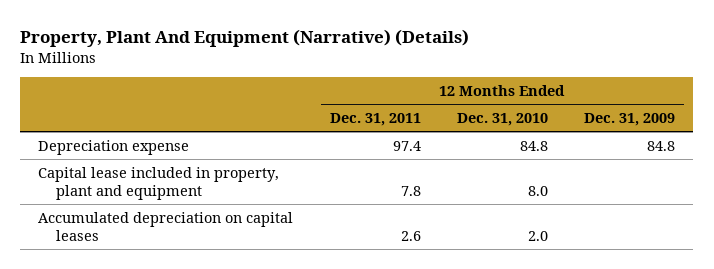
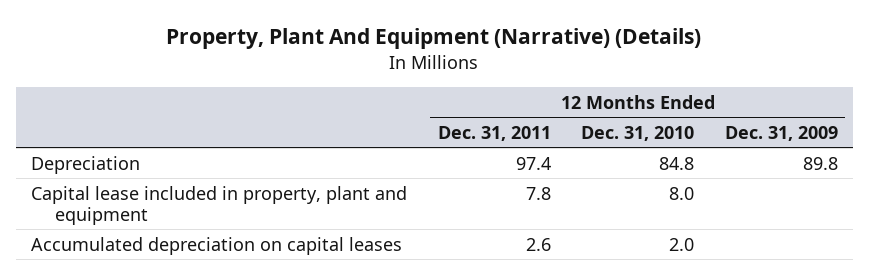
[38,139,190,155] Depreciation expense -> [31,155,141,174] Depreciation
[647,140,676,151] 84.8 -> [802,156,838,170] 89.8

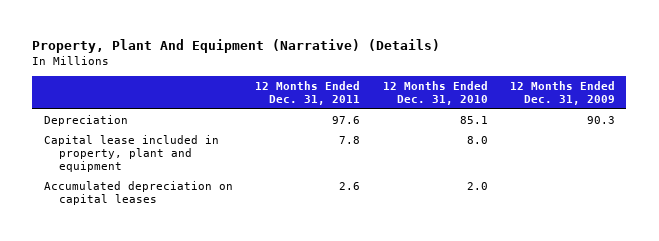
[515,156,551,170] 97.4 -> [332,115,361,124] 97.6
[659,156,695,170] 84.8 -> [459,115,488,124] 85.1
[802,156,838,170] 89.8 -> [587,115,616,124] 90.3

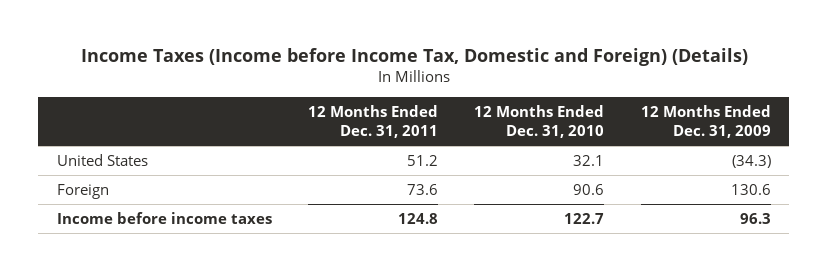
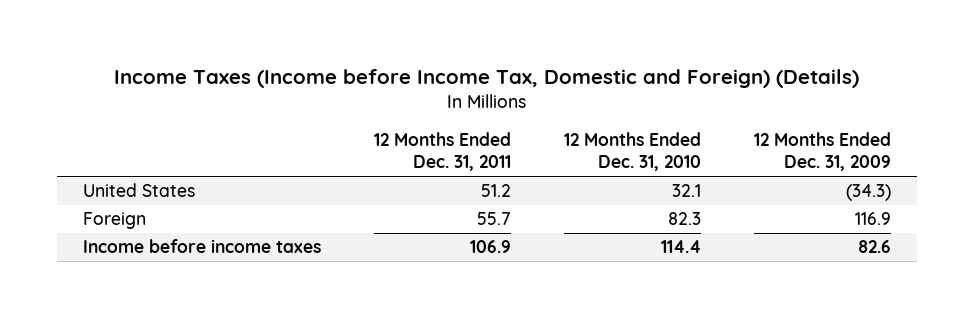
[407,184,439,196] 73.6 -> [477,212,512,226] 55.7
[573,184,605,196] 90.6 -> [667,212,701,226] 82.3
[730,184,771,196] 130.6 -> [854,212,891,226] 116.9
[398,213,439,225] 124.8 -> [470,240,512,254] 106.9
[564,213,605,225] 122.7 -> [660,240,701,254] 114.4
[739,213,771,225] 96.3 -> [857,240,891,254] 82.6

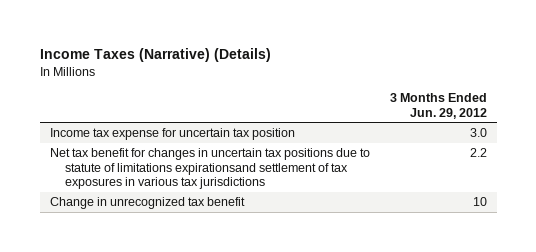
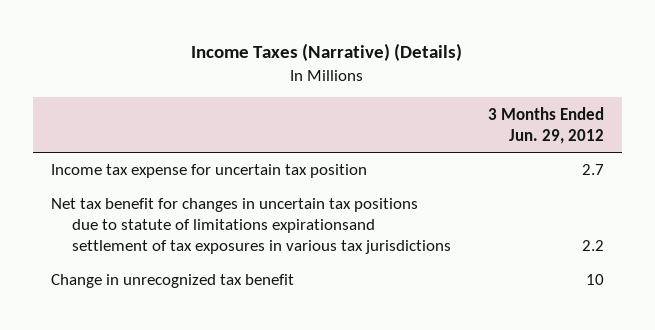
[469,128,487,138] 3.0 -> [581,164,604,176] 2.7

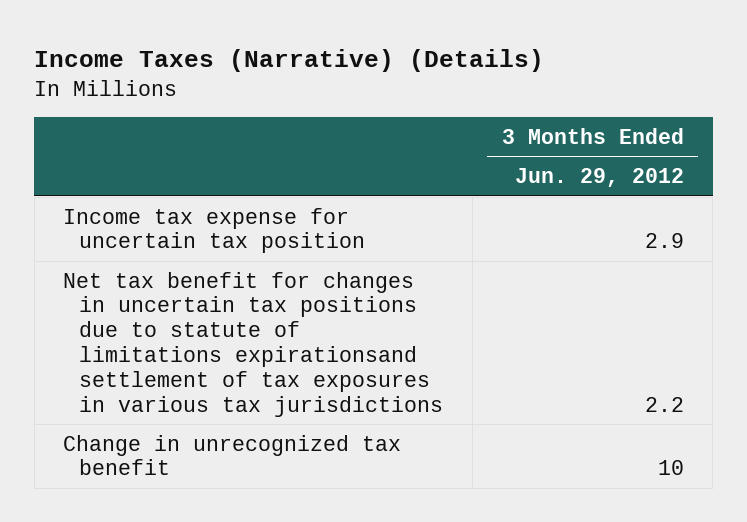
[581,164,604,176] 2.7 -> [644,233,684,249] 2.9

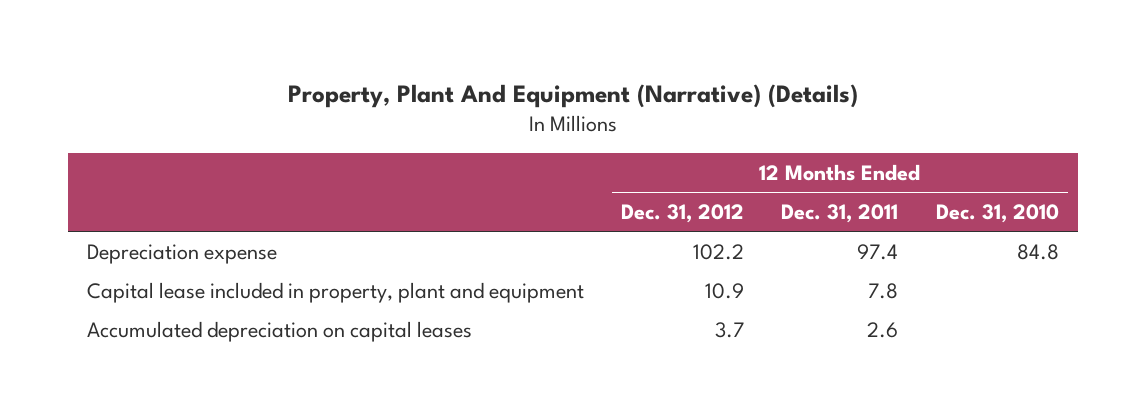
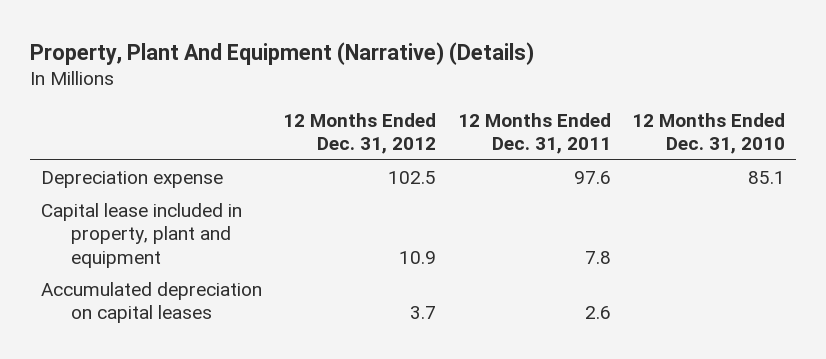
[693,243,745,260] 102.2 -> [388,170,437,184] 102.5
[857,243,899,260] 97.4 -> [573,170,611,184] 97.6
[1016,243,1059,260] 84.8 -> [748,170,786,184] 85.1

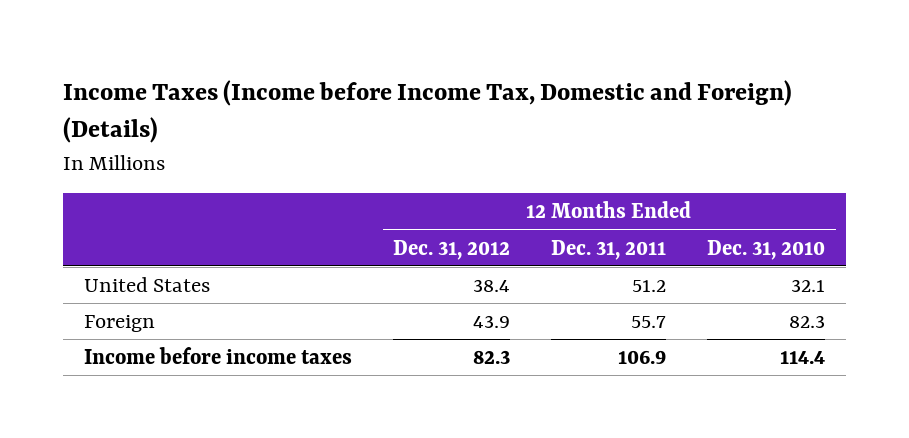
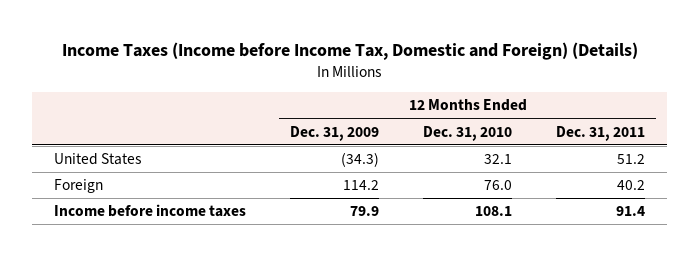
[393,239,511,260] Dec. 31, 2012 -> none
none -> [289,125,379,141] Dec. 31, 2009
[631,315,667,328] 55.7 -> [617,180,646,191] 40.2
[789,314,826,328] 82.3 -> [484,180,513,191] 76.0
[618,349,667,364] 106.9 -> [616,206,646,217] 91.4
[780,350,826,364] 114.4 -> [475,206,513,217] 108.1

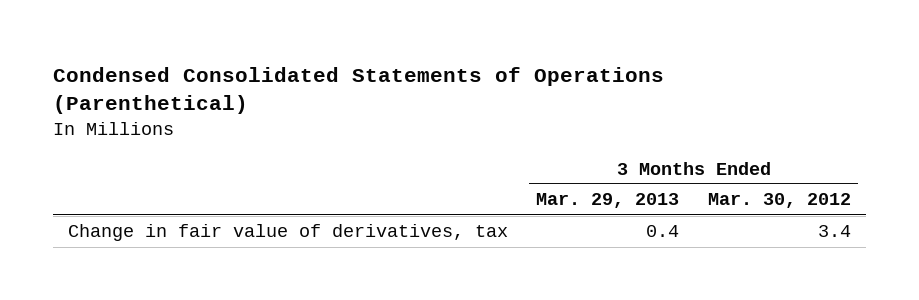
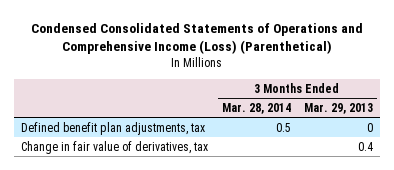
[53,66,665,115] Condensed Consolidated Statements of Operations (Parenthetical) -> [31,22,364,55] Condensed Consolidated Statements of Operations and Comprehensive Income (Loss) (Parenthetical)
[708,193,852,209] Mar. 30, 2012 -> none
none -> [221,102,291,114] Mar. 28, 2014
none -> [20,121,205,135] Defined benefit plan adjustments, tax

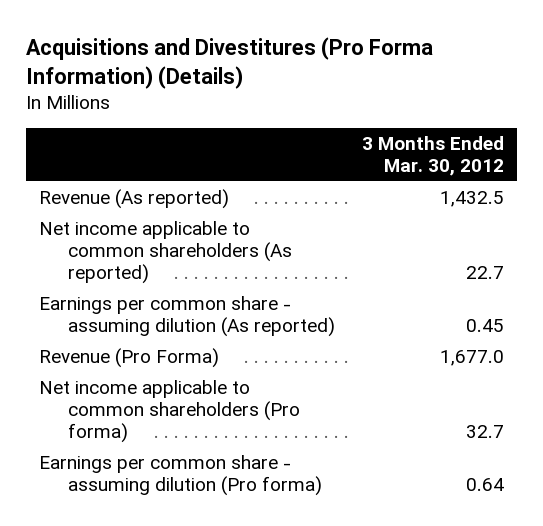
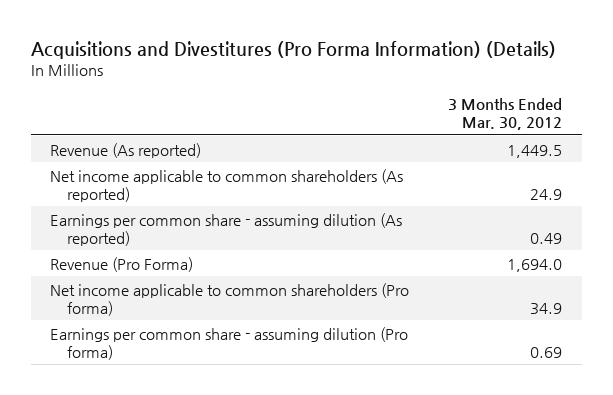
[439,190,504,207] 1,432.5 -> [507,144,563,158] 1,449.5
[465,266,504,280] 22.7 -> [530,188,563,200] 24.9
[465,319,504,333] 0.45 -> [530,232,563,244] 0.49
[439,349,504,366] 1,677.0 -> [507,258,563,272] 1,694.0
[465,425,504,439] 32.7 -> [530,302,563,315] 34.9
[465,478,504,492] 0.64 -> [530,346,563,358] 0.69

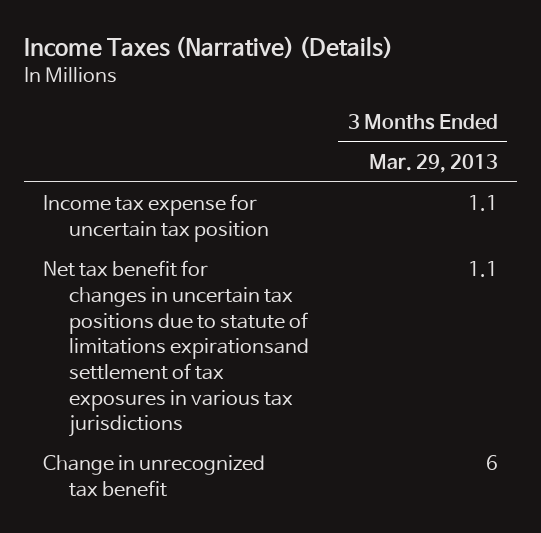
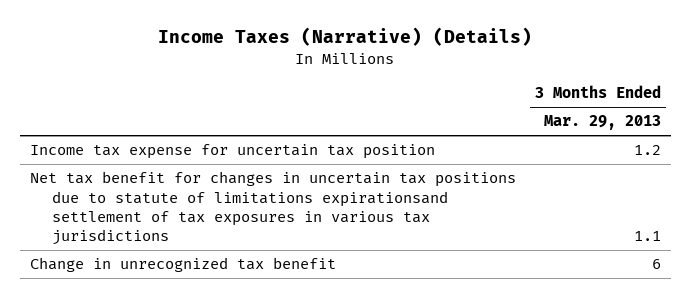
[467,195,498,212] 1.1 -> [634,145,662,156] 1.2

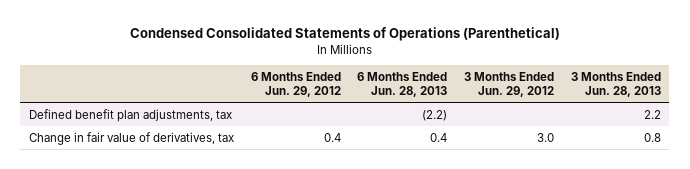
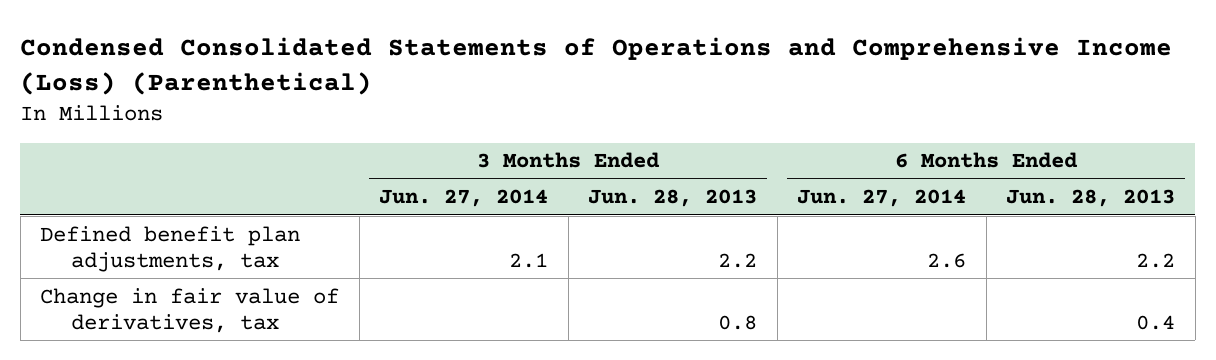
[129,27,560,42] Condensed Consolidated Statements of Operations (Parenthetical) -> [20,37,1173,96] Condensed Consolidated Statements of Operations and Comprehensive Income (Loss) (Parenthetical)
[250,71,341,97] 6 Months Ended Jun. 29, 2012 -> none
[464,71,555,97] 3 Months Ended Jun. 29, 2012 -> none
none -> [379,189,549,208] Jun. 27, 2014
none -> [797,189,967,208] Jun. 27, 2014
[422,109,448,121] (2.2) -> [1136,252,1176,268] 2.2

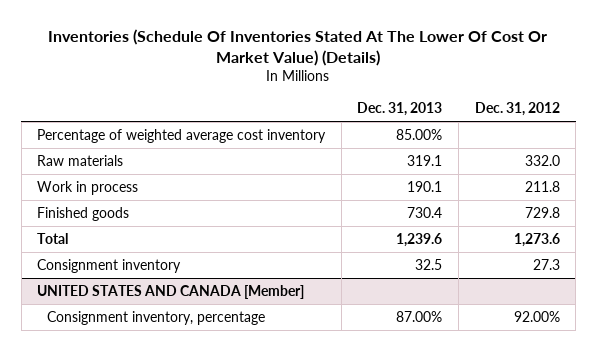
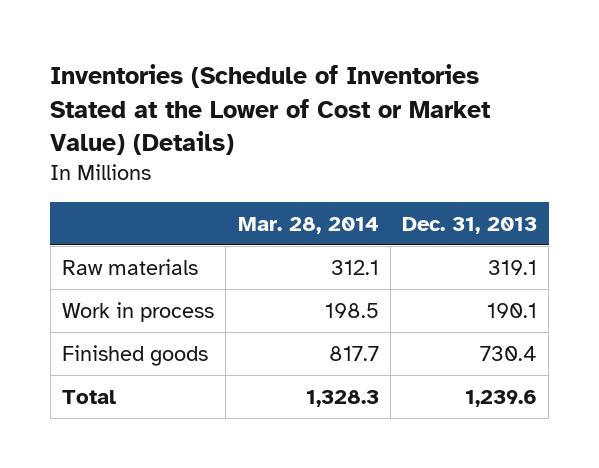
[48,29,548,67] Inventories (Schedule Of Inventories Stated At The Lower Of Cost Or Market Value) (Details) -> [50,63,491,156] Inventories (Schedule of Inventories Stated at the Lower of Cost or Market Value) (Details)
[474,102,560,117] Dec. 31, 2012 -> none
none -> [237,216,379,234] Mar. 28, 2014
[37,129,327,144] Percentage of weighted average cost inventory -> none
[37,259,182,274] Consignment inventory -> none
[37,285,305,300] UNITED STATES AND CANADA [Member] -> none
[46,311,265,326] Consignment inventory, percentage -> none

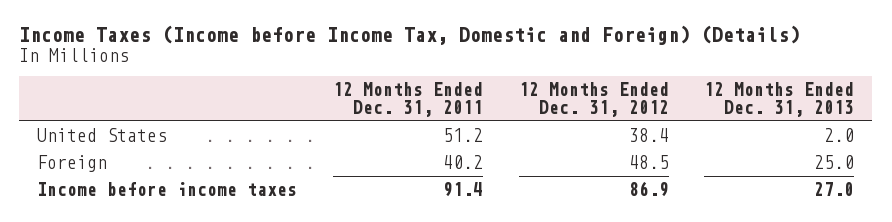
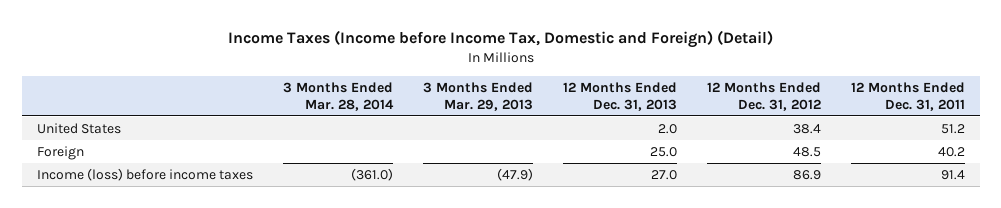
[19,24,801,45] Income Taxes (Income before Income Tax, Domestic and Foreign) (Details) -> [227,30,773,49] Income Taxes (Income before Income Tax, Domestic and Foreign) (Detail)
none -> [282,81,394,111] 3 Months Ended Mar. 28, 2014
none -> [422,81,533,111] 3 Months Ended Mar. 29, 2013
[37,182,298,197] Income before income taxes -> [36,167,253,181] Income (loss) before income taxes

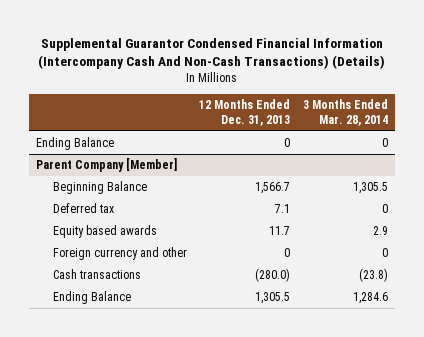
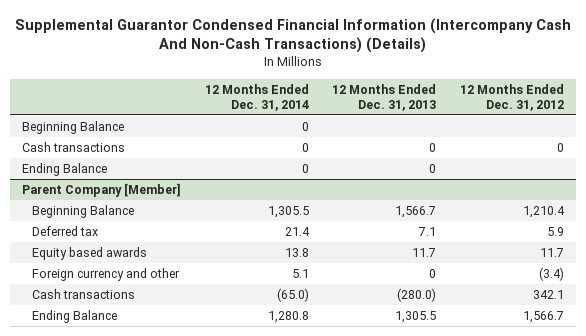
[303,98,389,126] 3 Months Ended Mar. 28, 2014 -> none
none -> [204,83,309,111] 12 Months Ended Dec. 31, 2014
none -> [459,83,564,111] 12 Months Ended Dec. 31, 2012
none -> [22,120,125,134] Beginning Balance
none -> [22,141,126,152] Cash transactions

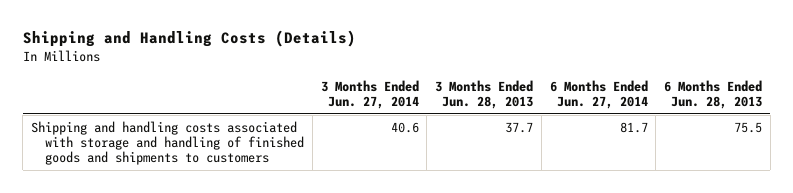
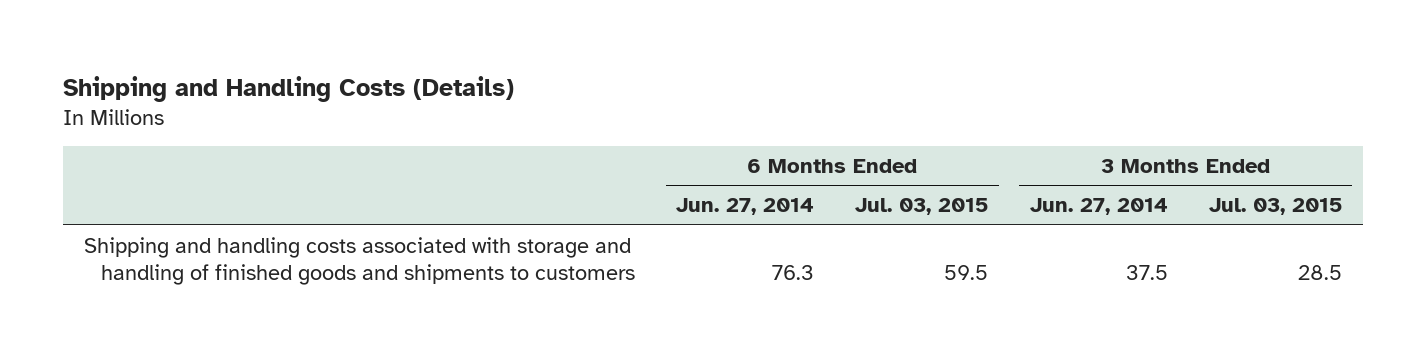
[435,79,534,109] 3 Months Ended Jun. 28, 2013 -> none
[664,79,763,109] 6 Months Ended Jun. 28, 2013 -> none
none -> [855,198,989,216] Jul. 03, 2015
none -> [1208,198,1342,216] Jul. 03, 2015
[390,121,419,133] 40.6 -> [1125,264,1168,280] 37.5
[619,121,648,133] 81.7 -> [771,264,814,280] 76.3

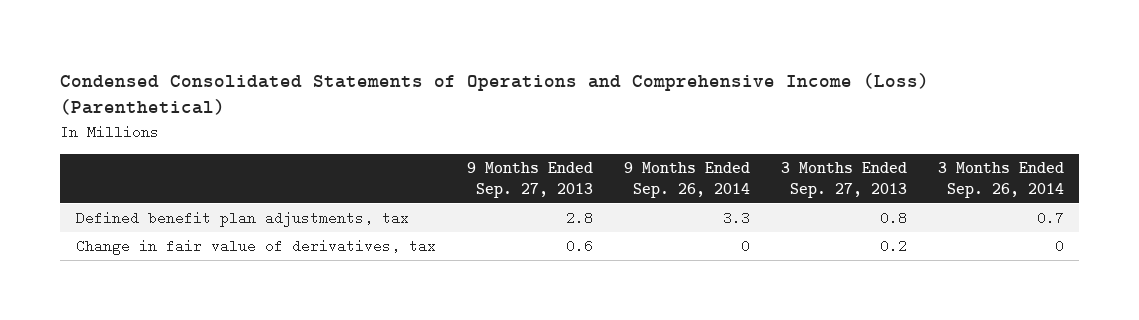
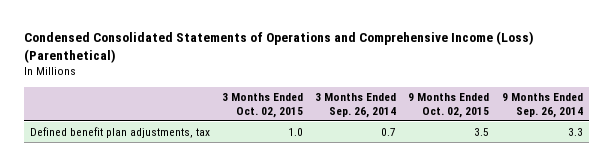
[466,161,593,198] 9 Months Ended Sep. 27, 2013 -> none
[780,161,907,198] 3 Months Ended Sep. 27, 2013 -> none
none -> [222,92,304,118] 3 Months Ended Oct. 02, 2015
none -> [408,92,490,118] 9 Months Ended Oct. 02, 2015
[75,239,436,256] Change in fair value of derivatives, tax -> none

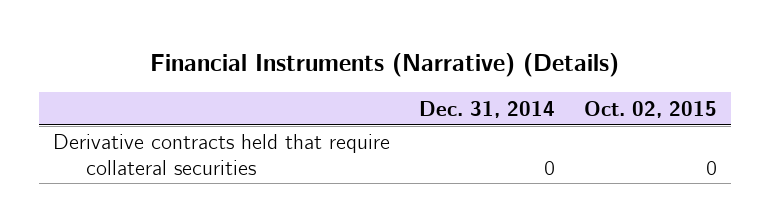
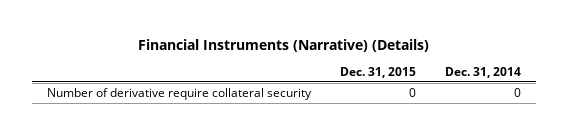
[583,100,717,118] Oct. 02, 2015 -> none
none -> [339,67,416,79] Dec. 31, 2015
[53,134,391,175] Derivative contracts held that require collateral securities -> [46,88,312,101] Number of derivative require collateral security

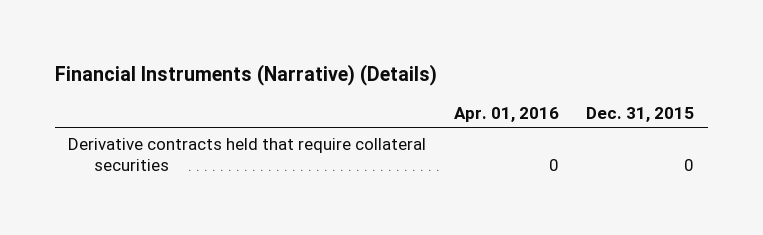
[445,67,522,79] Dec. 31, 2014 -> none
none -> [453,107,559,123] Apr. 01, 2016
[46,88,312,101] Number of derivative require collateral security -> [68,137,427,172] Derivative contracts held that require collateral securities

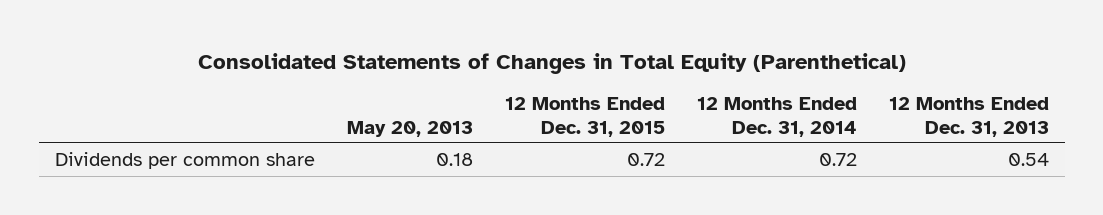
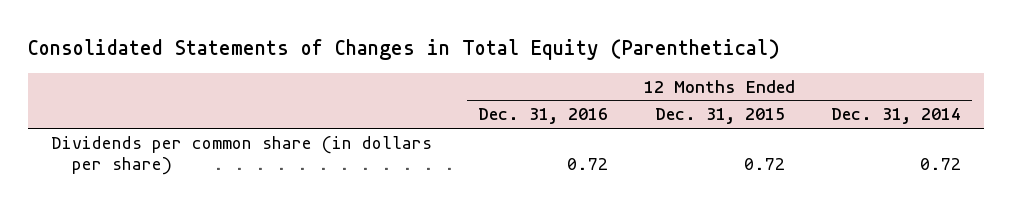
[346,120,473,137] May 20, 2013 -> none
[888,97,1049,137] 12 Months Ended Dec. 31, 2013 -> none
none -> [478,108,609,125] Dec. 31, 2016
[54,152,315,170] Dividends per common share -> [50,135,432,176] Dividends per common share (in dollars per share)

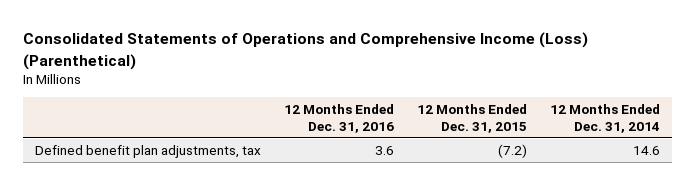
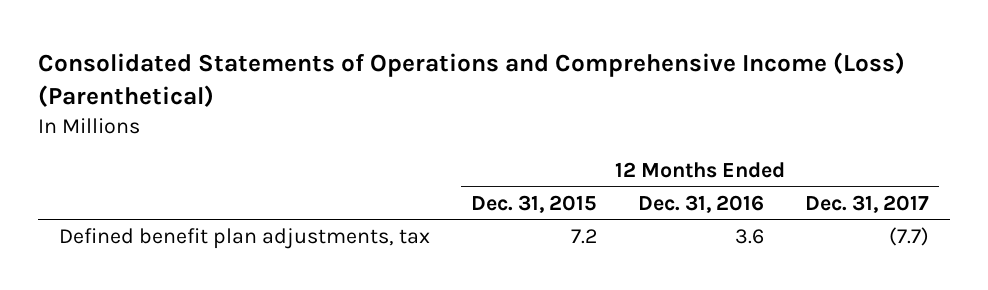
[550,103,661,134] 12 Months Ended Dec. 31, 2014 -> none
none -> [805,194,930,213] Dec. 31, 2017
[498,144,528,159] (7.2) -> [570,228,597,244] 7.2

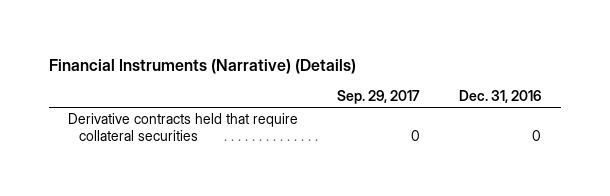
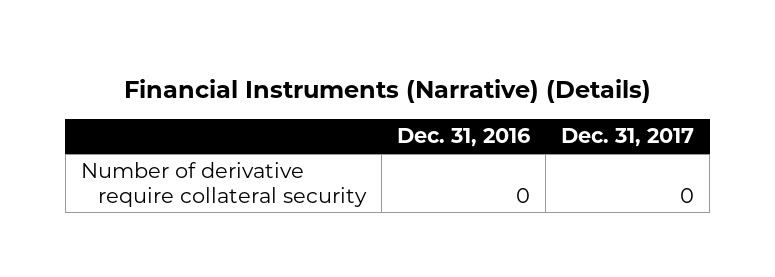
[337,90,421,105] Sep. 29, 2017 -> none
none -> [561,128,695,148] Dec. 31, 2017
[68,113,299,141] Derivative contracts held that require collateral securities -> [80,162,368,207] Number of derivative require collateral security

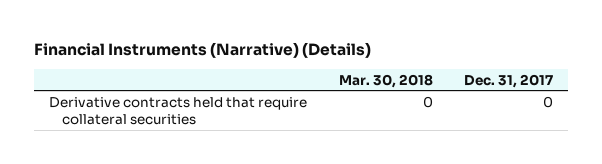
[397,128,531,148] Dec. 31, 2016 -> none
none -> [338,73,433,88] Mar. 30, 2018
[80,162,368,207] Number of derivative require collateral security -> [49,96,308,125] Derivative contracts held that require collateral securities

